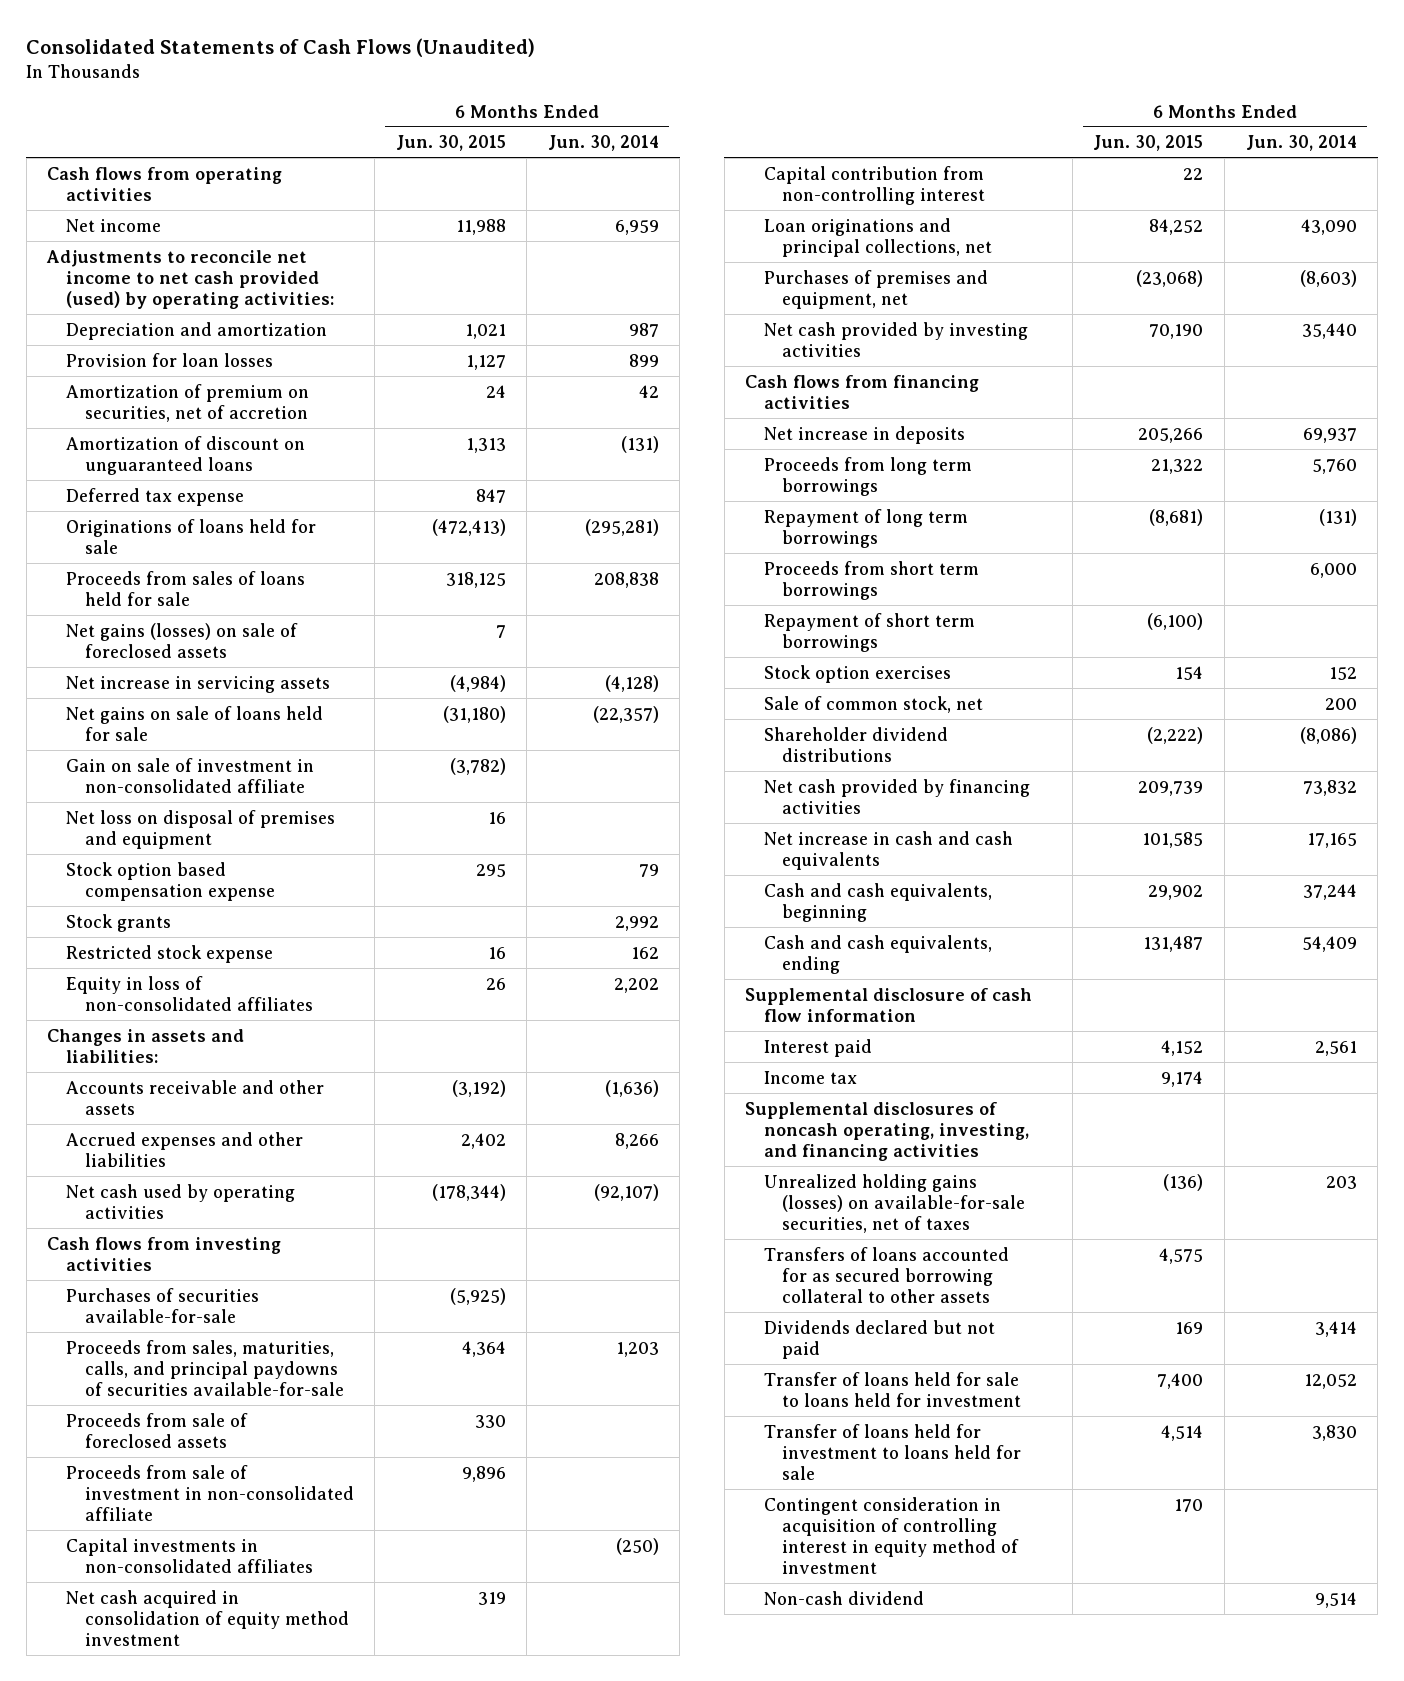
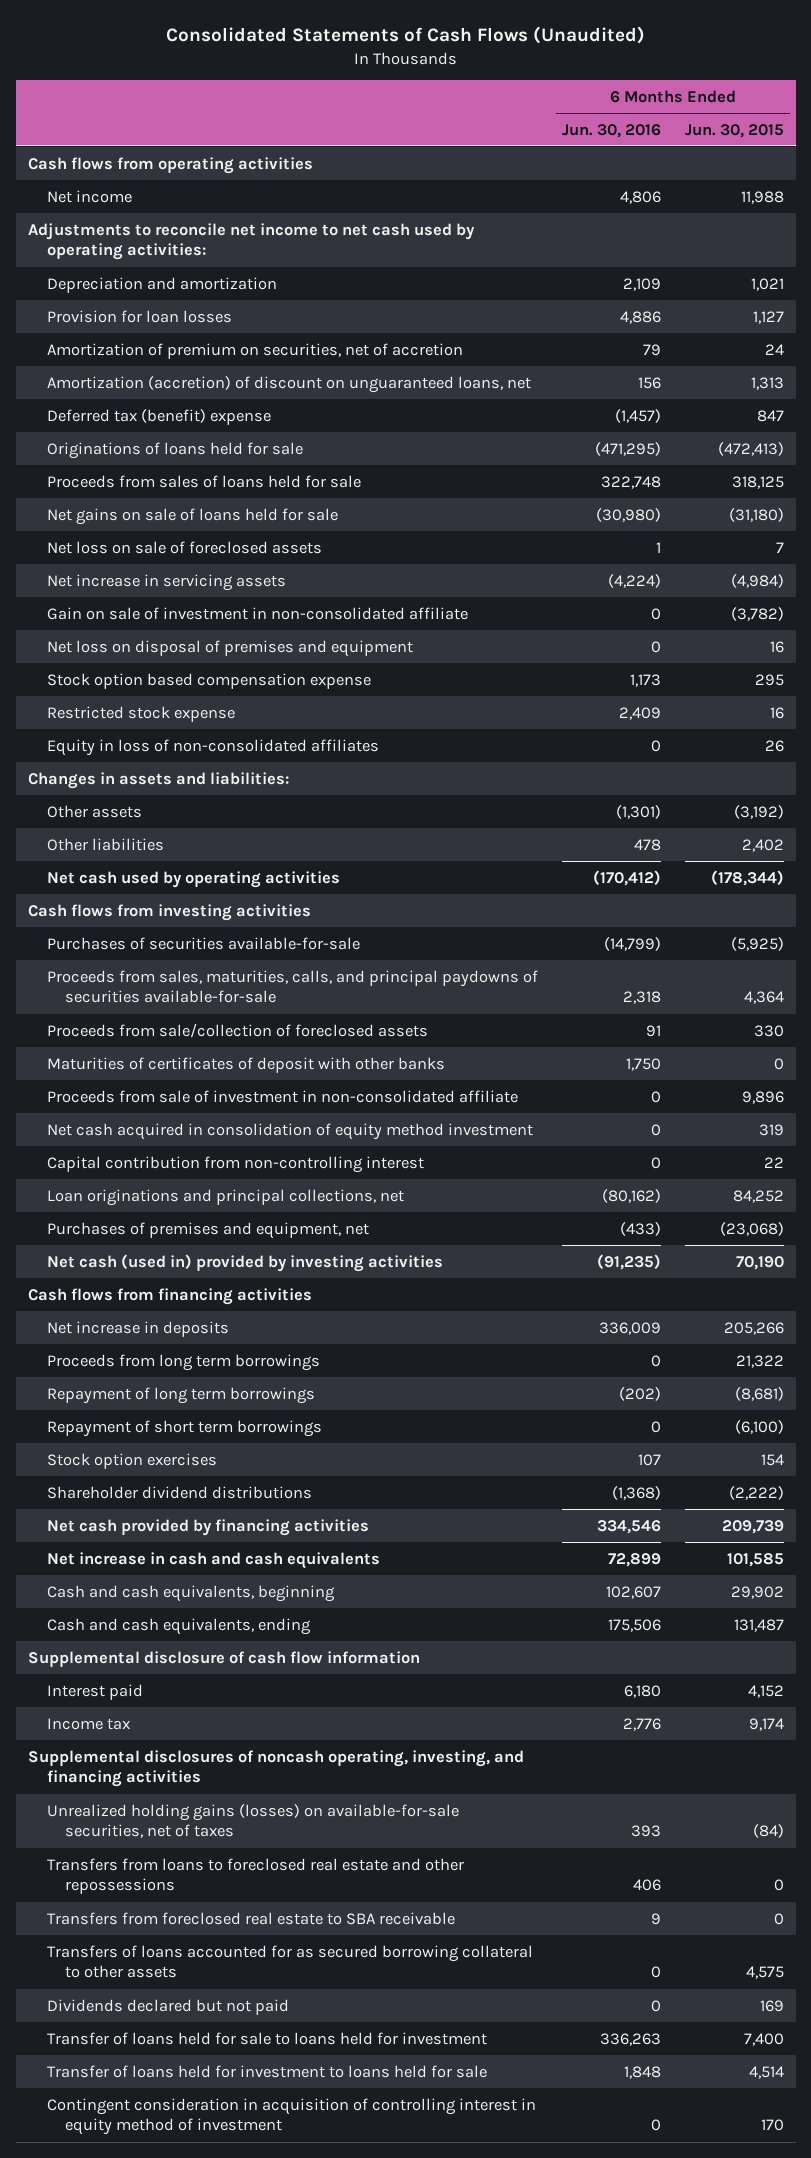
[547,135,659,152] Jun. 30, 2014 -> none
none -> [561,123,661,138] Jun. 30, 2016
[46,249,335,309] Adjustments to reconcile net income to net cash provided (used) by operating activities: -> [27,222,475,261] Adjustments to reconcile net income to net cash used by operating activities:
[66,435,306,475] Amortization of discount on unguaranteed loans -> [46,375,531,393] Amortization (accretion) of discount on unguaranteed loans, net
[66,487,245,506] Deferred tax expense -> [46,408,271,425] Deferred tax (benefit) expense
[66,622,299,658] Net gains (losses) on sale of foreclosed assets -> none
none -> [46,540,322,554] Net loss on sale of foreclosed assets
[66,675,331,693] Net increase in servicing assets -> [46,573,286,591] Net increase in servicing assets
[66,913,172,932] Stock grants -> none
[66,1079,325,1115] Accounts receivable and other assets -> [46,804,142,818] Other assets
[66,1131,304,1167] Accrued expenses and other liabilities -> [46,837,164,851] Other liabilities
[66,1412,249,1448] Proceeds from sale of foreclosed assets -> [46,1022,428,1038] Proceeds from sale/collection of foreclosed assets
none -> [46,1056,445,1073] Maturities of certificates of deposit with other banks
[66,1537,313,1573] Capital investments in non-consolidated affiliates -> none
[763,321,1028,357] Net cash provided by investing activities -> [46,1253,443,1272] Net cash (used in) provided by investing activities
[763,560,979,600] Proceeds from short term borrowings -> none
[763,695,983,713] Sale of common stock, net -> none
[1163,1173,1204,1191] (136) -> [752,1824,784,1839] (84)
none -> [46,1857,464,1895] Transfers from loans to foreclosed real estate and other repossessions
none -> [46,1911,455,1925] Transfers from foreclosed real estate to SBA receivable
[763,1590,924,1605] Non-cash dividend -> none

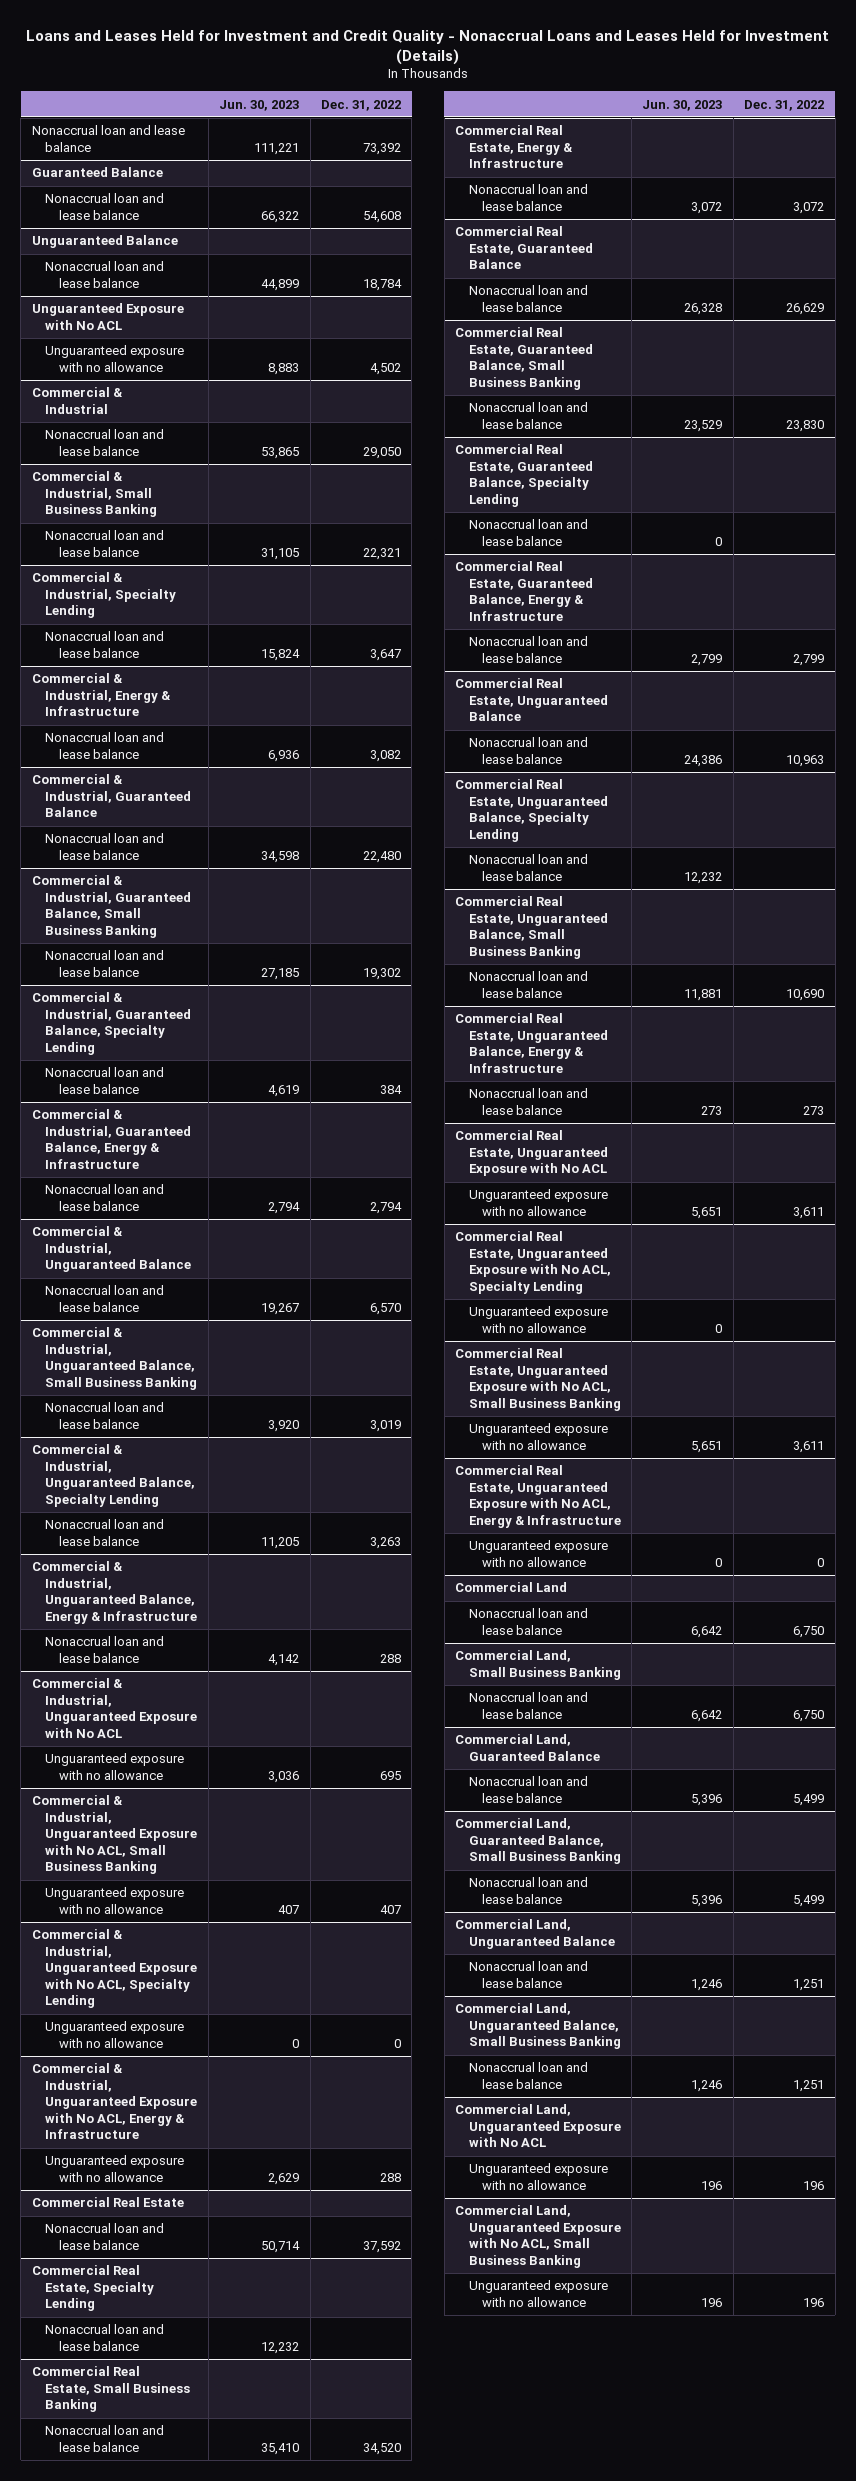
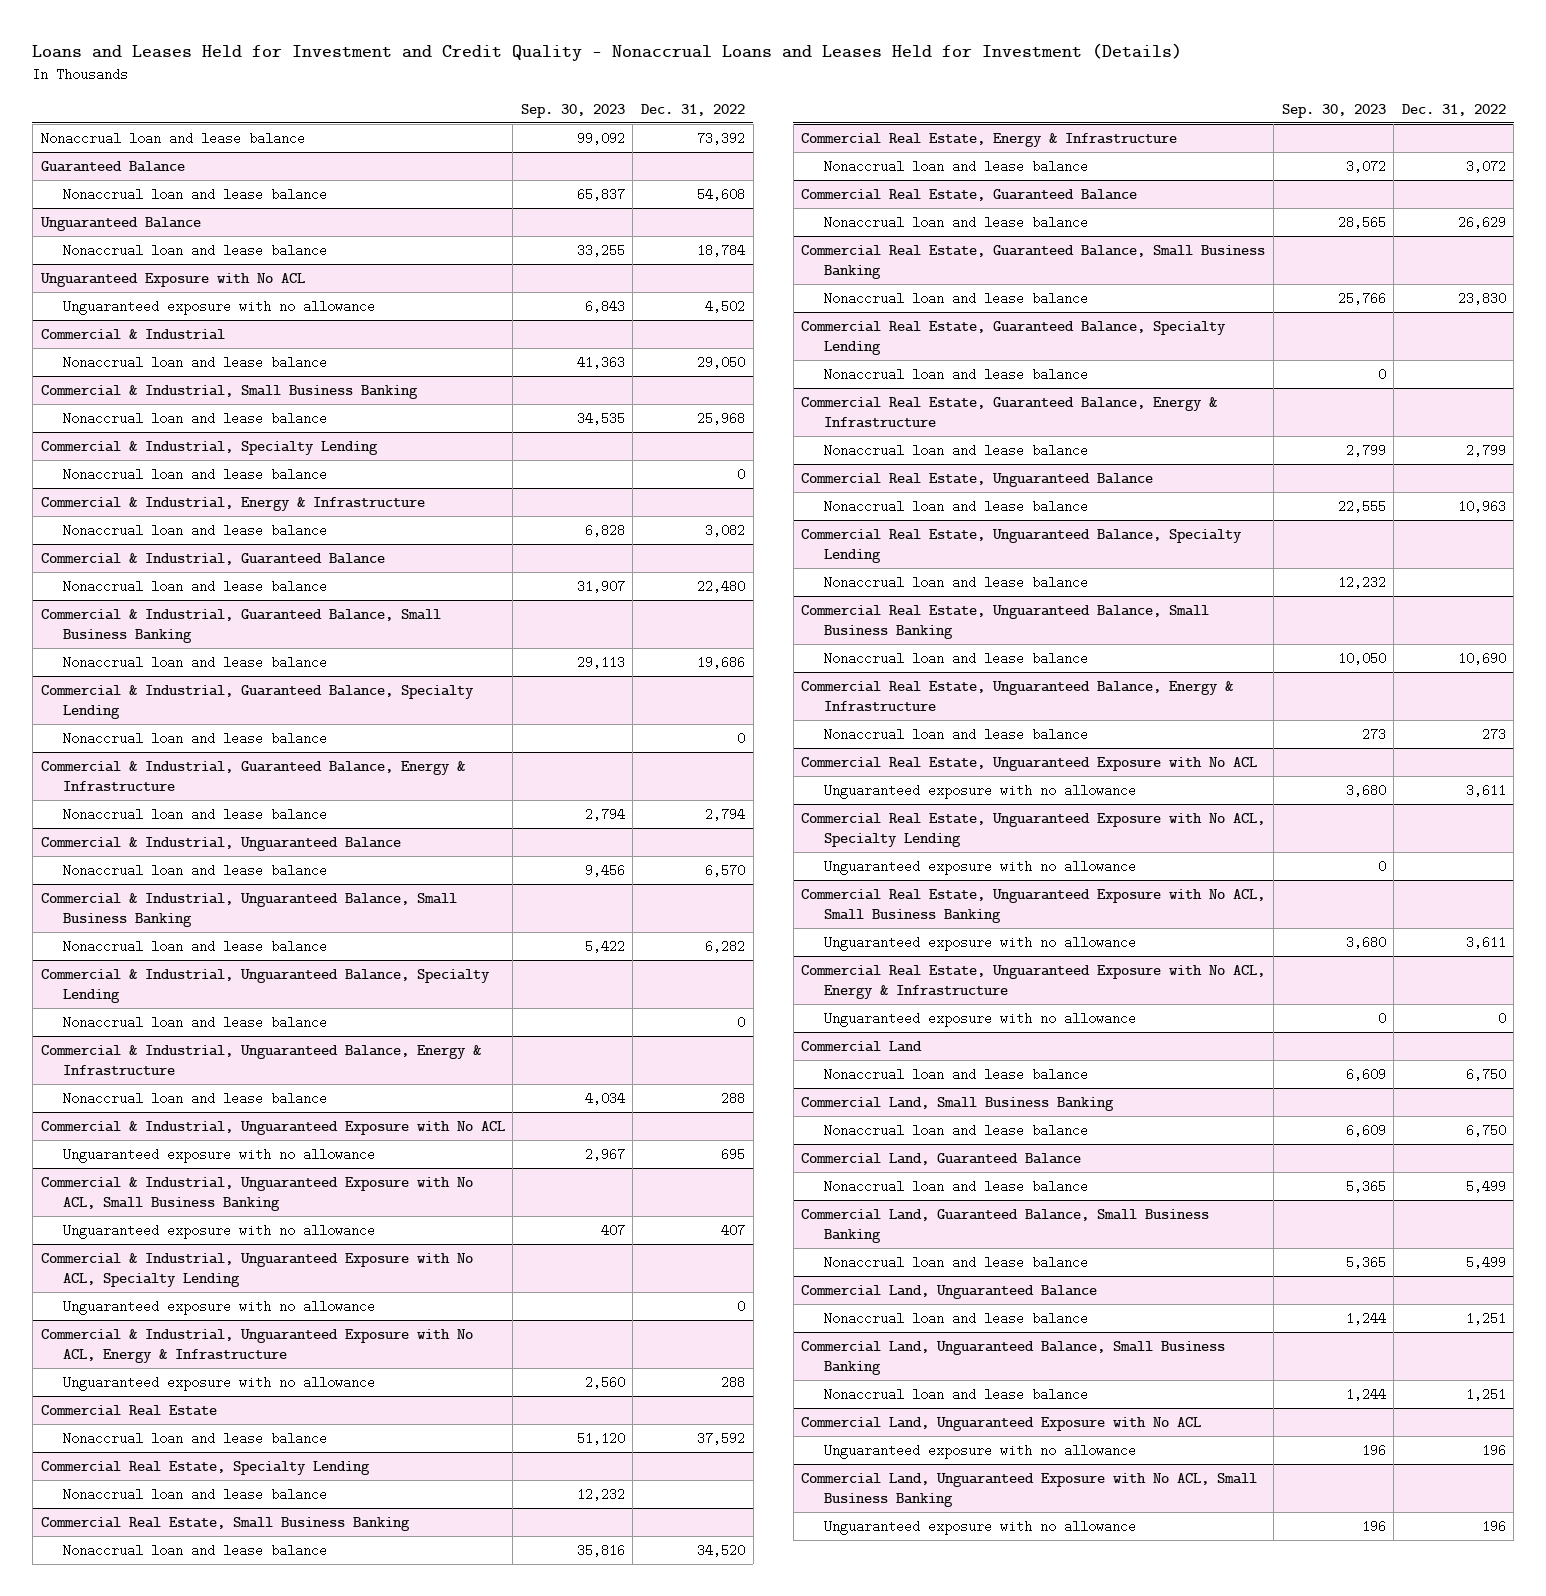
[219,99,300,111] Jun. 30, 2023 -> none
none -> [520,103,625,118] Sep. 30, 2023
[362,547,401,560] 22,321 -> [697,411,746,425] 25,968
[369,648,401,661] 3,647 -> [737,467,746,481] 0
[362,967,401,980] 19,302 -> [697,655,746,669] 19,686
[379,1084,402,1094] 384 -> [737,731,746,745] 0
[369,1419,401,1432] 3,019 -> [705,939,746,953] 6,282
[369,1536,401,1549] 3,263 -> [737,1015,746,1029] 0

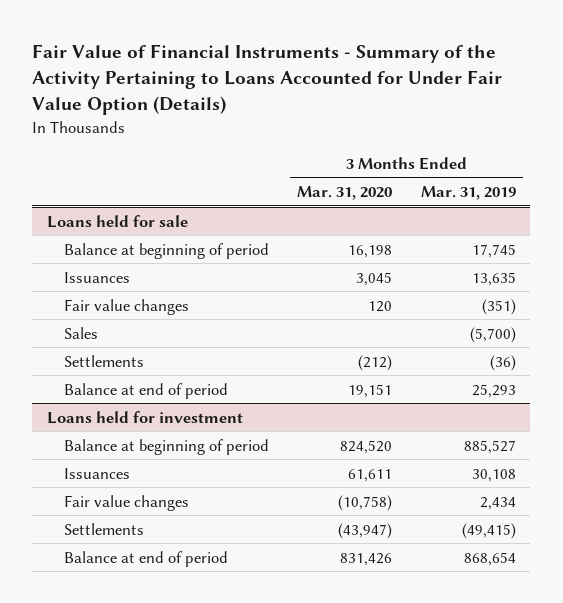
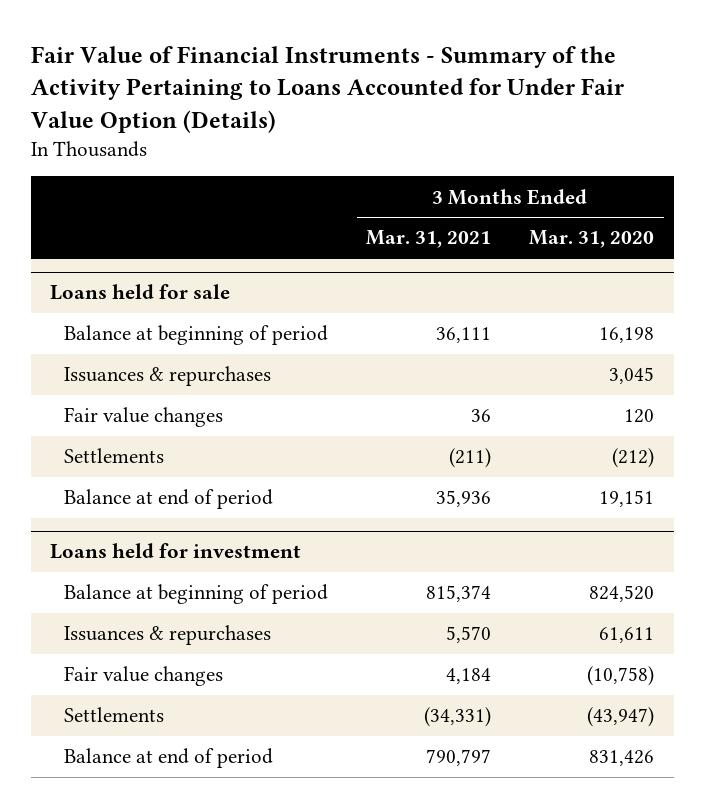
[421,186,517,201] Mar. 31, 2019 -> none
none -> [366,230,492,249] Mar. 31, 2021
[63,271,130,283] Issuances -> [64,366,272,387] Issuances & repurchases
[63,326,98,339] Sales -> none
[63,467,130,479] Issuances -> [64,625,272,646] Issuances & repurchases

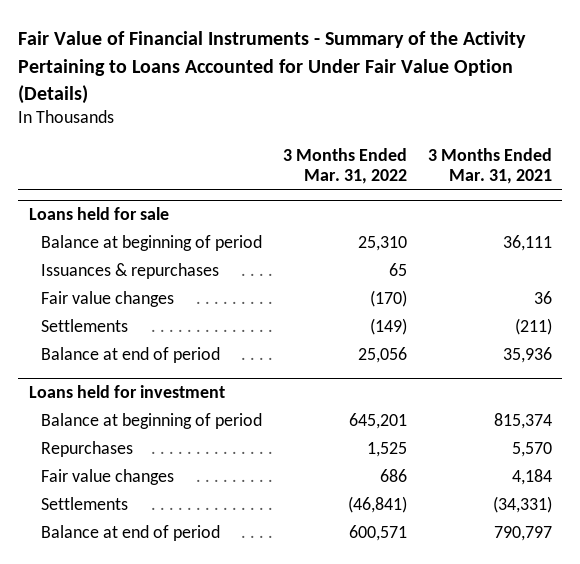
[529,230,655,249] Mar. 31, 2020 -> none
none -> [283,147,408,184] 3 Months Ended Mar. 31, 2022
[64,625,272,646] Issuances & repurchases -> [41,440,134,457] Repurchases

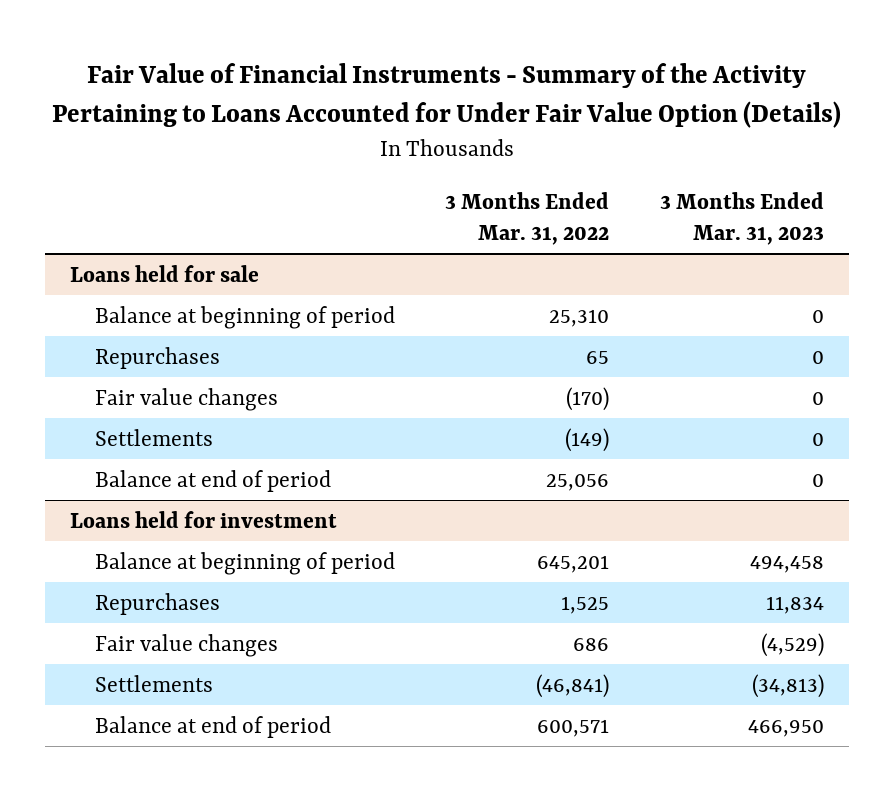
[427,147,552,184] 3 Months Ended Mar. 31, 2021 -> none
none -> [659,191,824,246] 3 Months Ended Mar. 31, 2023
[41,262,220,279] Issuances & repurchases -> [95,346,221,369] Repurchases

